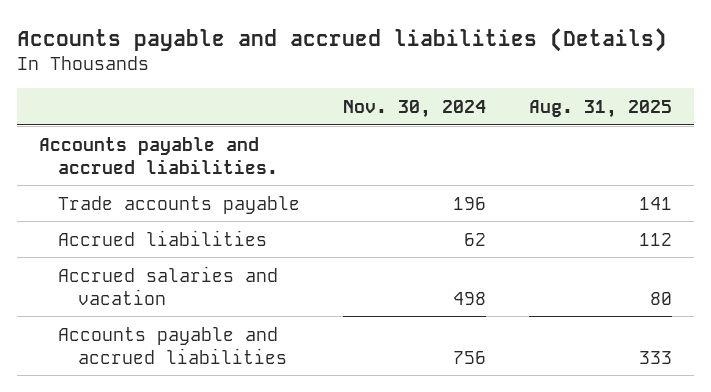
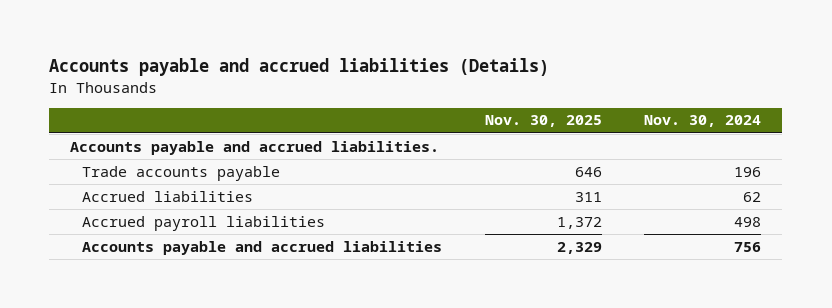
[529,99,673,118] Aug. 31, 2025 -> none
none -> [484,115,602,128] Nov. 30, 2025
[58,265,279,305] Accrued salaries and vacation -> [82,215,326,231] Accrued payroll liabilities

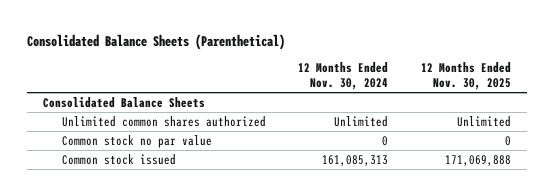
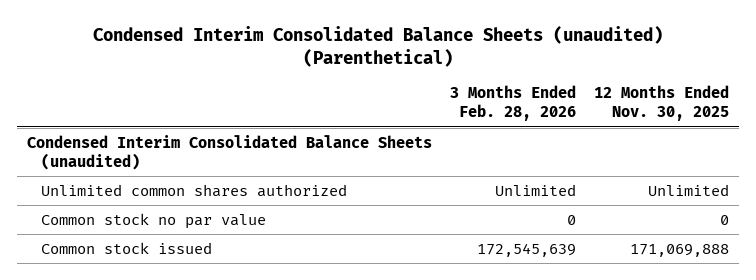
[26,34,285,51] Consolidated Balance Sheets (Parenthetical) -> [92,25,663,67] Condensed Interim Consolidated Balance Sheets (unaudited) (Parenthetical)
[298,62,389,91] 12 Months Ended Nov. 30, 2024 -> none
none -> [449,85,576,122] 3 Months Ended Feb. 28, 2026
[43,97,206,109] Consolidated Balance Sheets -> [26,134,432,170] Condensed Interim Consolidated Balance Sheets (unaudited)

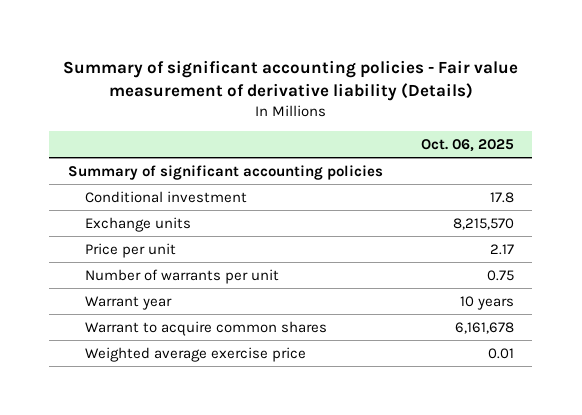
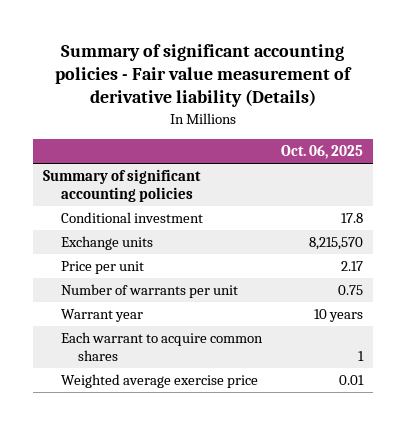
[85,320,328,336] Warrant to acquire common shares -> [60,332,263,362] Each warrant to acquire common shares
[454,321,514,334] 6,161,678 -> [358,351,365,362] 1

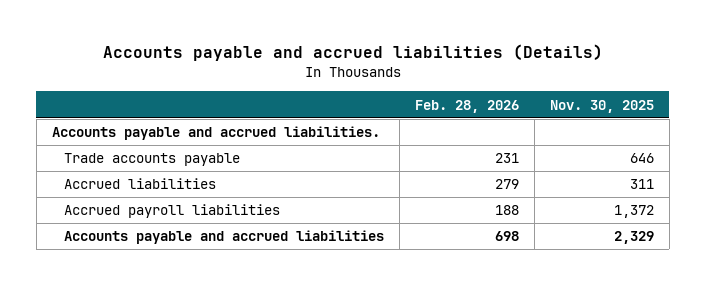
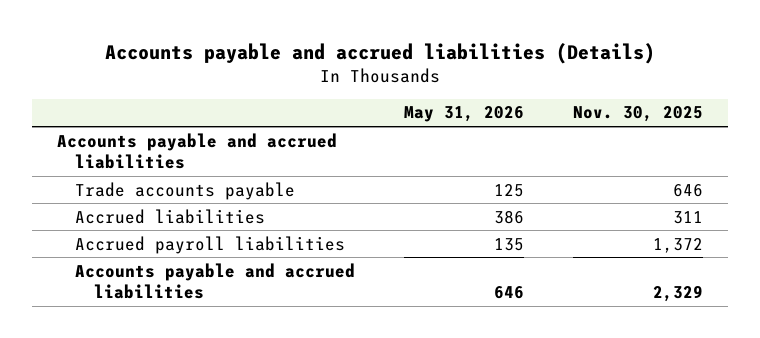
[414,99,519,113] Feb. 28, 2026 -> none
none -> [404,106,525,123] May 31, 2026
[51,126,380,141] Accounts payable and accrued liabilities. -> [56,132,337,170] Accounts payable and accrued liabilities

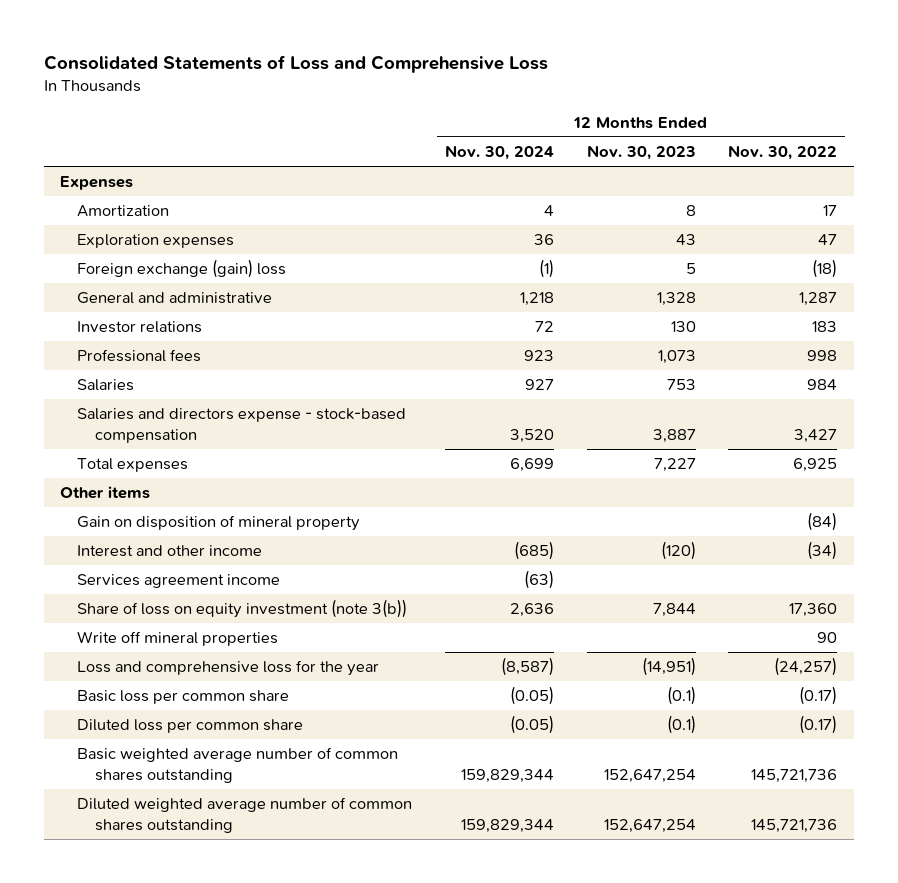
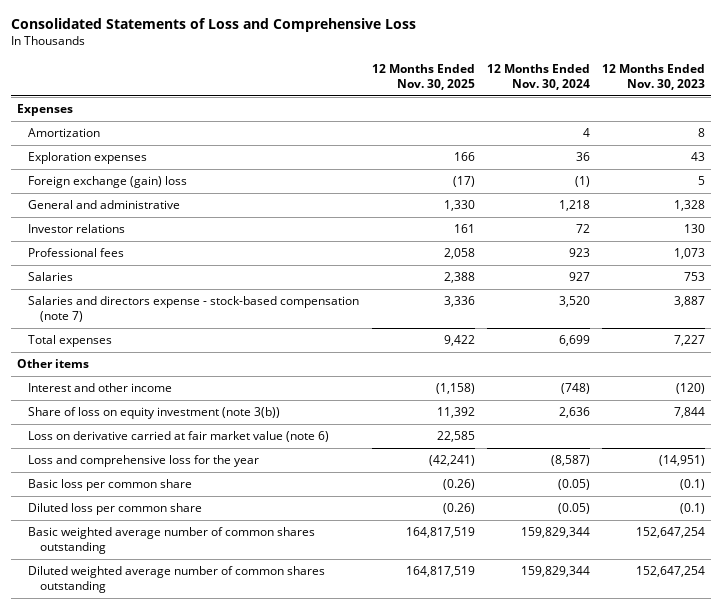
[728,144,838,160] Nov. 30, 2022 -> none
none -> [371,64,475,90] 12 Months Ended Nov. 30, 2025
[77,408,407,444] Salaries and directors expense - stock-based compensation -> [28,296,360,323] Salaries and directors expense - stock-based compensation (note 7)
[77,515,361,532] Gain on disposition of mineral property -> none
[77,574,281,589] Services agreement income -> none
[514,541,555,561] (685) -> [560,383,590,395] (748)
[77,631,279,647] Write off mineral properties -> none
none -> [28,431,330,443] Loss on derivative carried at fair market value (note 6)

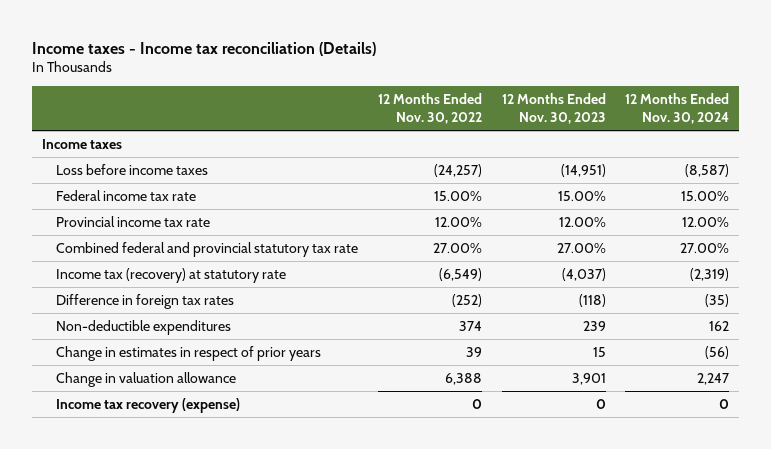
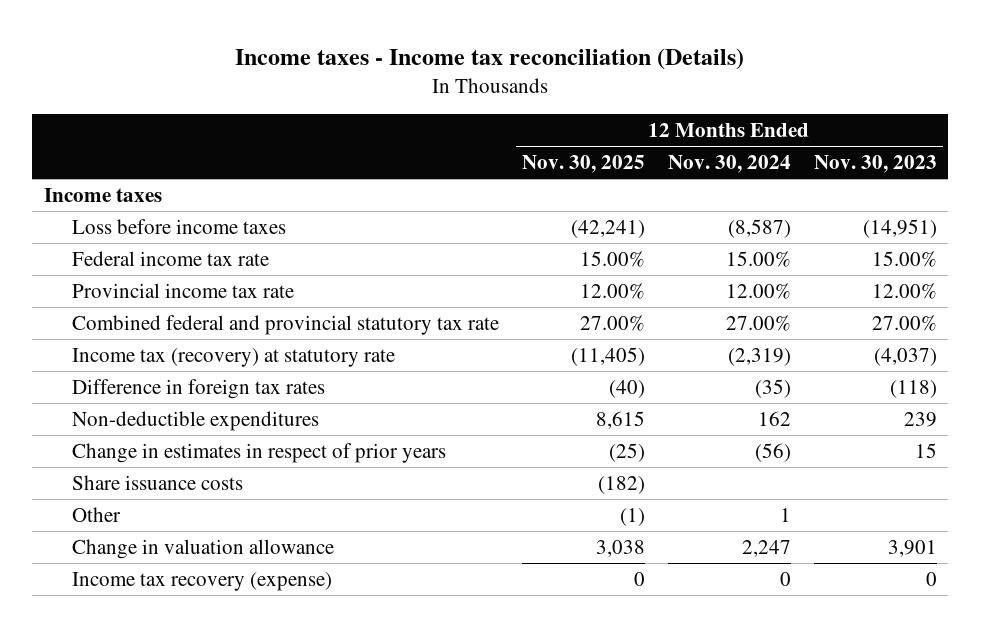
[377,93,482,124] 12 Months Ended Nov. 30, 2022 -> none
none -> [521,155,645,174] Nov. 30, 2025
none -> [72,475,244,491] Share issuance costs
none -> [72,507,122,523] Other

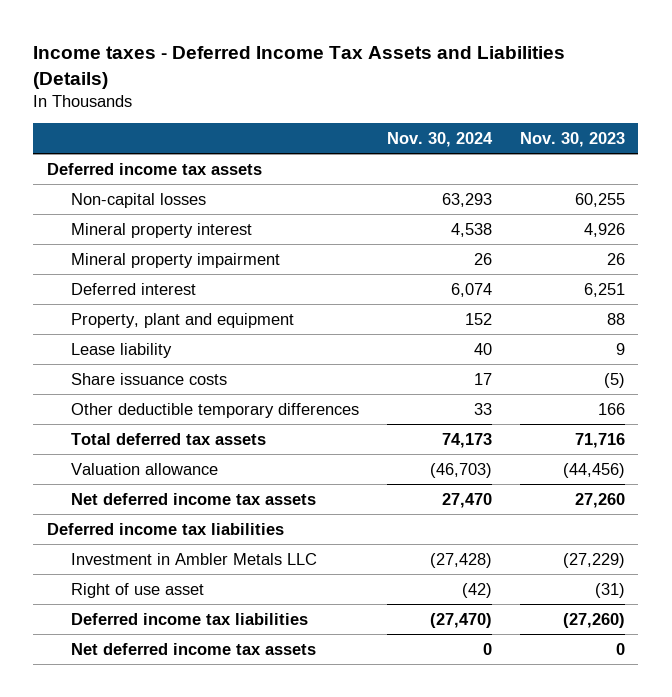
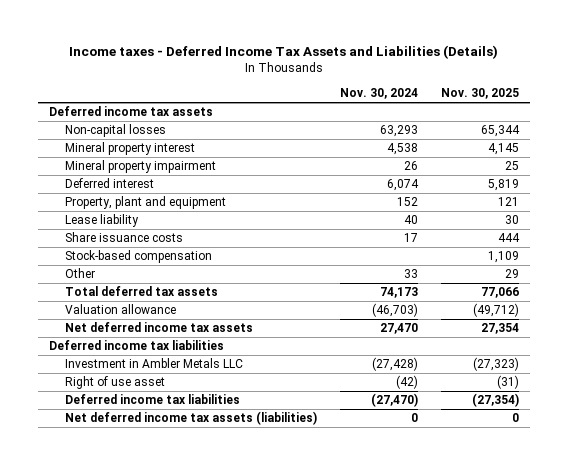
[519,131,625,147] Nov. 30, 2023 -> none
none -> [440,88,519,100] Nov. 30, 2025
none -> [65,250,213,264] Stock-based compensation
[71,402,360,418] Other deductible temporary differences -> [65,268,96,279] Other
[71,642,317,655] Net deferred income tax assets -> [65,411,318,426] Net deferred income tax assets (liabilities)

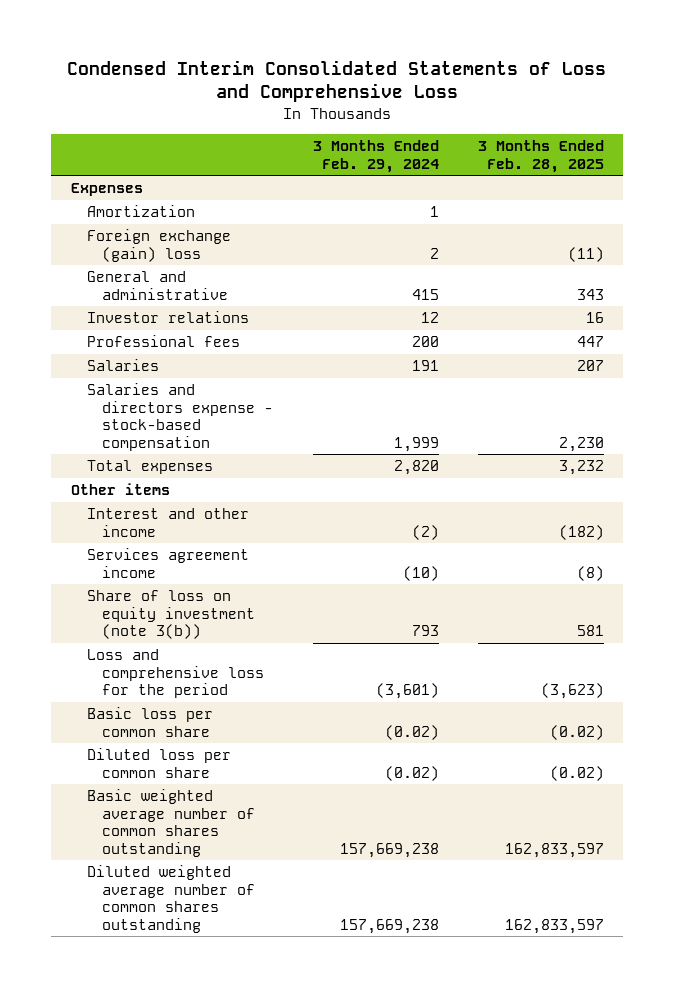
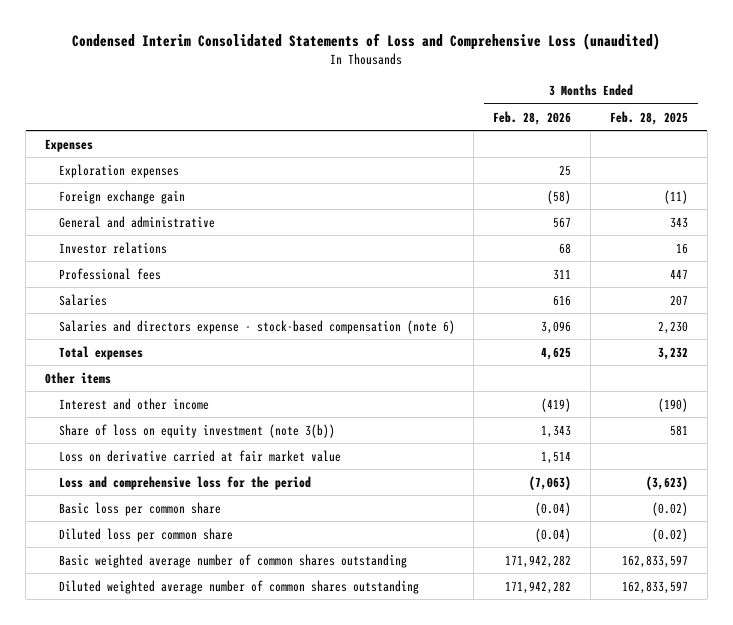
[67,59,607,103] Condensed Interim Consolidated Statements of Loss and Comprehensive Loss -> [72,33,661,51] Condensed Interim Consolidated Statements of Loss and Comprehensive Loss (unaudited)
[312,140,439,173] 3 Months Ended Feb. 29, 2024 -> none
none -> [493,110,572,125] Feb. 28, 2026
[86,205,195,218] Amortization -> none
none -> [58,163,179,178] Exploration expenses
[86,229,231,262] Foreign exchange (gain) loss -> [58,189,185,204] Foreign exchange gain
[86,383,274,451] Salaries and directors expense - stock-based compensation -> [58,319,455,334] Salaries and directors expense - stock-based compensation (note 6)
[86,548,249,578] Services agreement income -> none
[558,524,604,540] (182) -> [657,397,688,412] (190)
none -> [58,449,341,462] Loss on derivative carried at fair market value

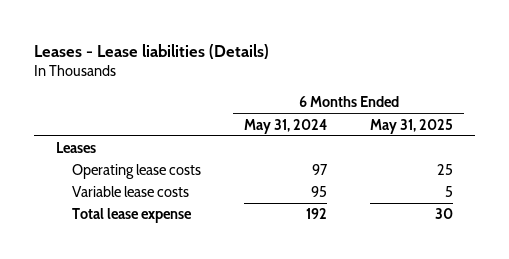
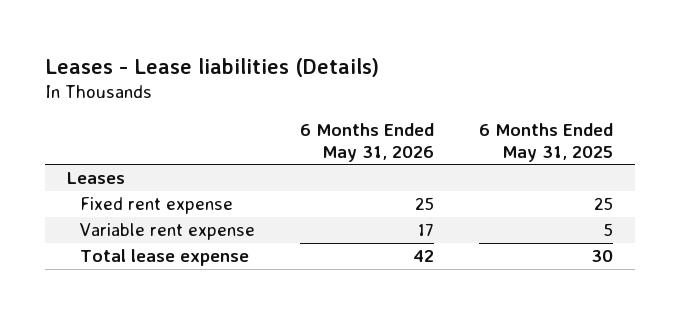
[244,118,328,134] May 31, 2024 -> none
none -> [299,123,434,162] 6 Months Ended May 31, 2026
[71,164,201,180] Operating lease costs -> [80,197,234,215] Fixed rent expense
[71,186,189,198] Variable lease costs -> [80,223,256,241] Variable rent expense

